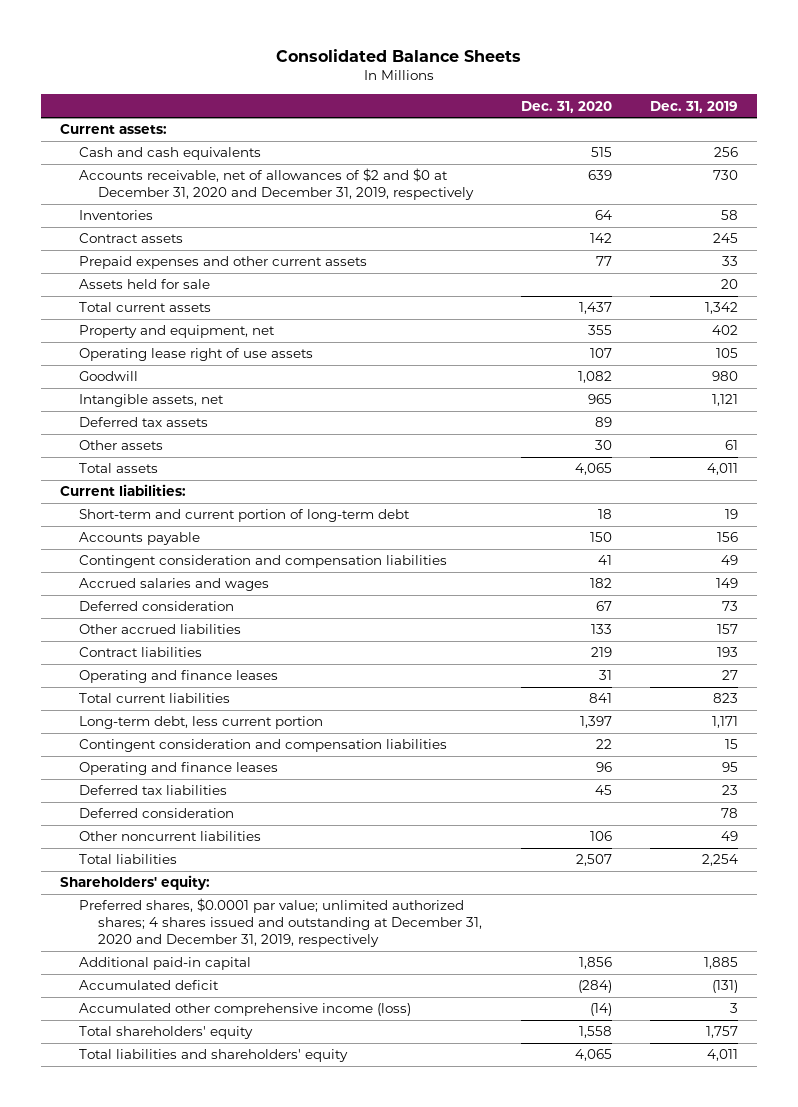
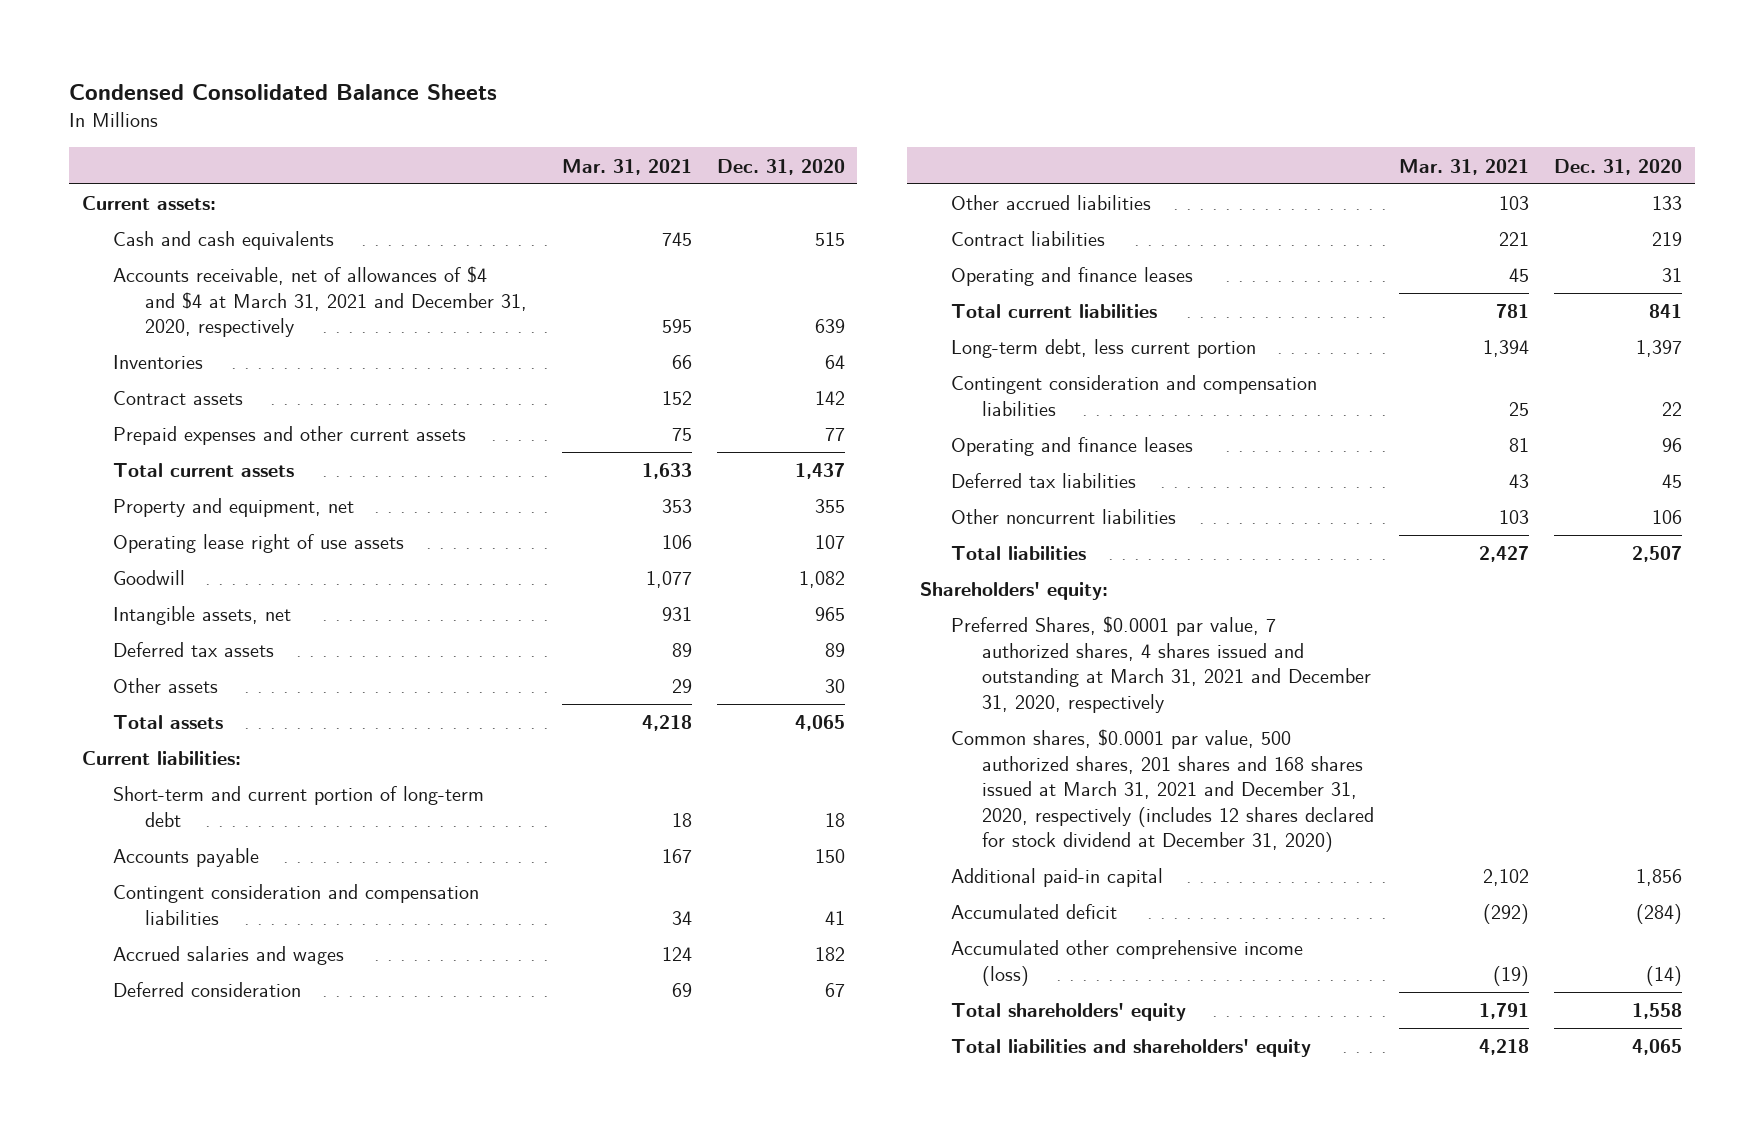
[275,48,521,62] Consolidated Balance Sheets -> [69,84,498,101] Condensed Consolidated Balance Sheets
[649,100,738,113] Dec. 31, 2019 -> none
none -> [561,158,692,175] Mar. 31, 2021
[78,168,475,201] Accounts receivable, net of allowances of $2 and $0 at December 31, 2020 and December 31, 2019, respectively -> [113,266,527,338] Accounts receivable, net of allowances of $4 and $4 at March 31, 2021 and December 31, 2020, respectively
[78,279,210,290] Assets held for sale -> none
[78,808,234,819] Deferred consideration -> none
[78,898,483,948] Preferred shares, $0.0001 par value; unlimited authorized shares; 4 shares issued and outstanding at December 31, 2020 and December 31, 2019, respectively -> [951,616,1372,713] Preferred Shares, $0.0001 par value, 7 authorized shares, 4 shares issued and outstanding at March 31, 2021 and December 31, 2020, respectively
none -> [951,729,1375,852] Common shares, $0.0001 par value, 500 authorized shares, 201 shares and 168 shares issued at March 31, 2021 and December 31, 2020, respectively (includes 12 shares declared for stock dividend at December 31, 2020)

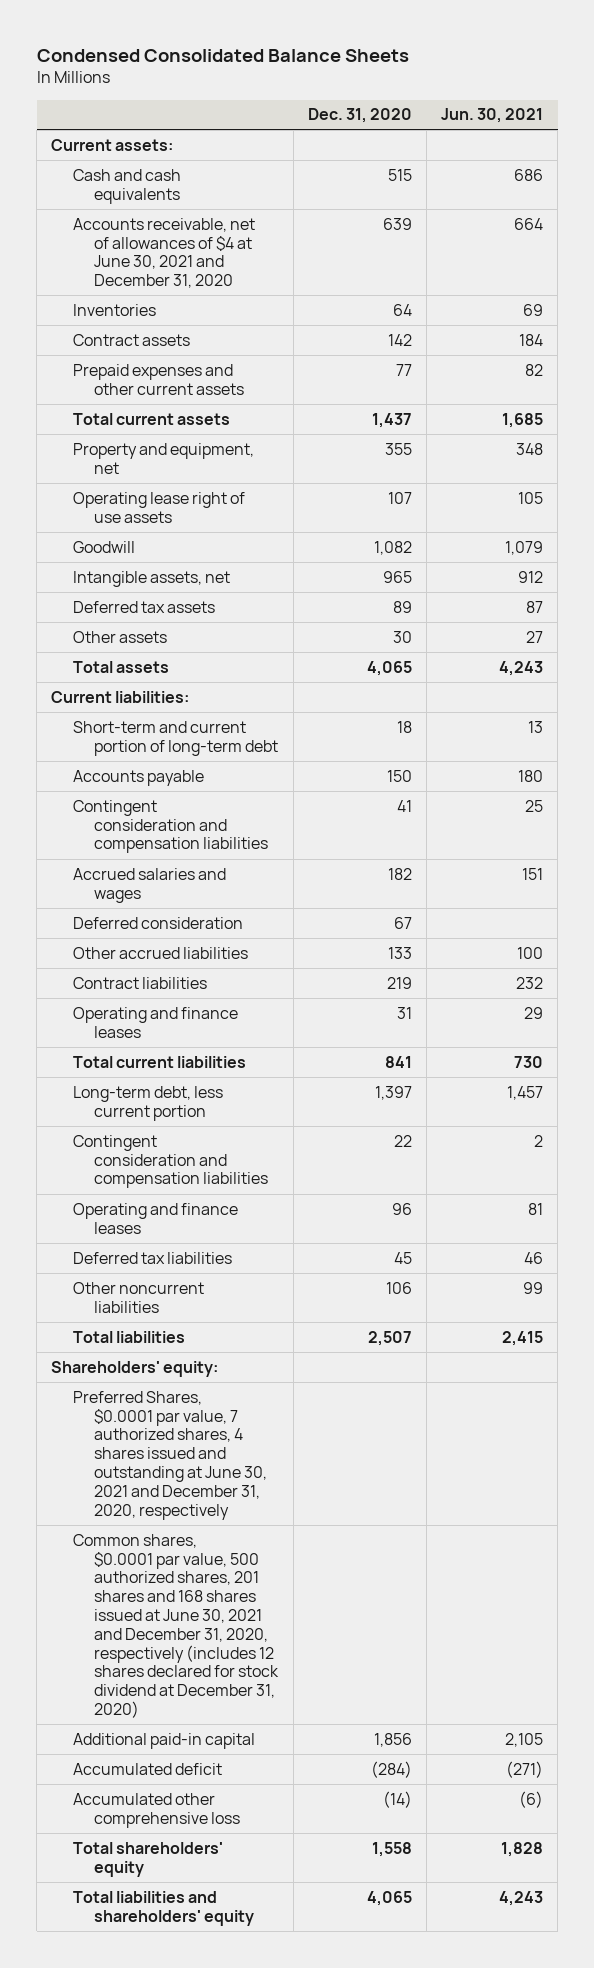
[561,158,692,175] Mar. 31, 2021 -> none
none -> [440,108,543,124] Jun. 30, 2021
[113,266,527,338] Accounts receivable, net of allowances of $4 and $4 at March 31, 2021 and December 31, 2020, respectively -> [72,217,255,289] Accounts receivable, net of allowances of $4 at June 30, 2021 and December 31, 2020
[951,616,1372,713] Preferred Shares, $0.0001 par value, 7 authorized shares, 4 shares issued and outstanding at March 31, 2021 and December 31, 2020, respectively -> [72,1390,268,1520] Preferred Shares, $0.0001 par value, 7 authorized shares, 4 shares issued and outstanding at June 30, 2021 and December 31, 2020, respectively
[951,729,1375,852] Common shares, $0.0001 par value, 500 authorized shares, 201 shares and 168 shares issued at March 31, 2021 and December 31, 2020, respectively (includes 12 shares declared for stock dividend at December 31, 2020) -> [72,1533,280,1719] Common shares, $0.0001 par value, 500 authorized shares, 201 shares and 168 shares issued at June 30, 2021 and December 31, 2020, respectively (includes 12 shares declared for stock dividend at December 31, 2020)
[951,940,1304,986] Accumulated other comprehensive income (loss) -> [72,1792,241,1828] Accumulated other comprehensive loss

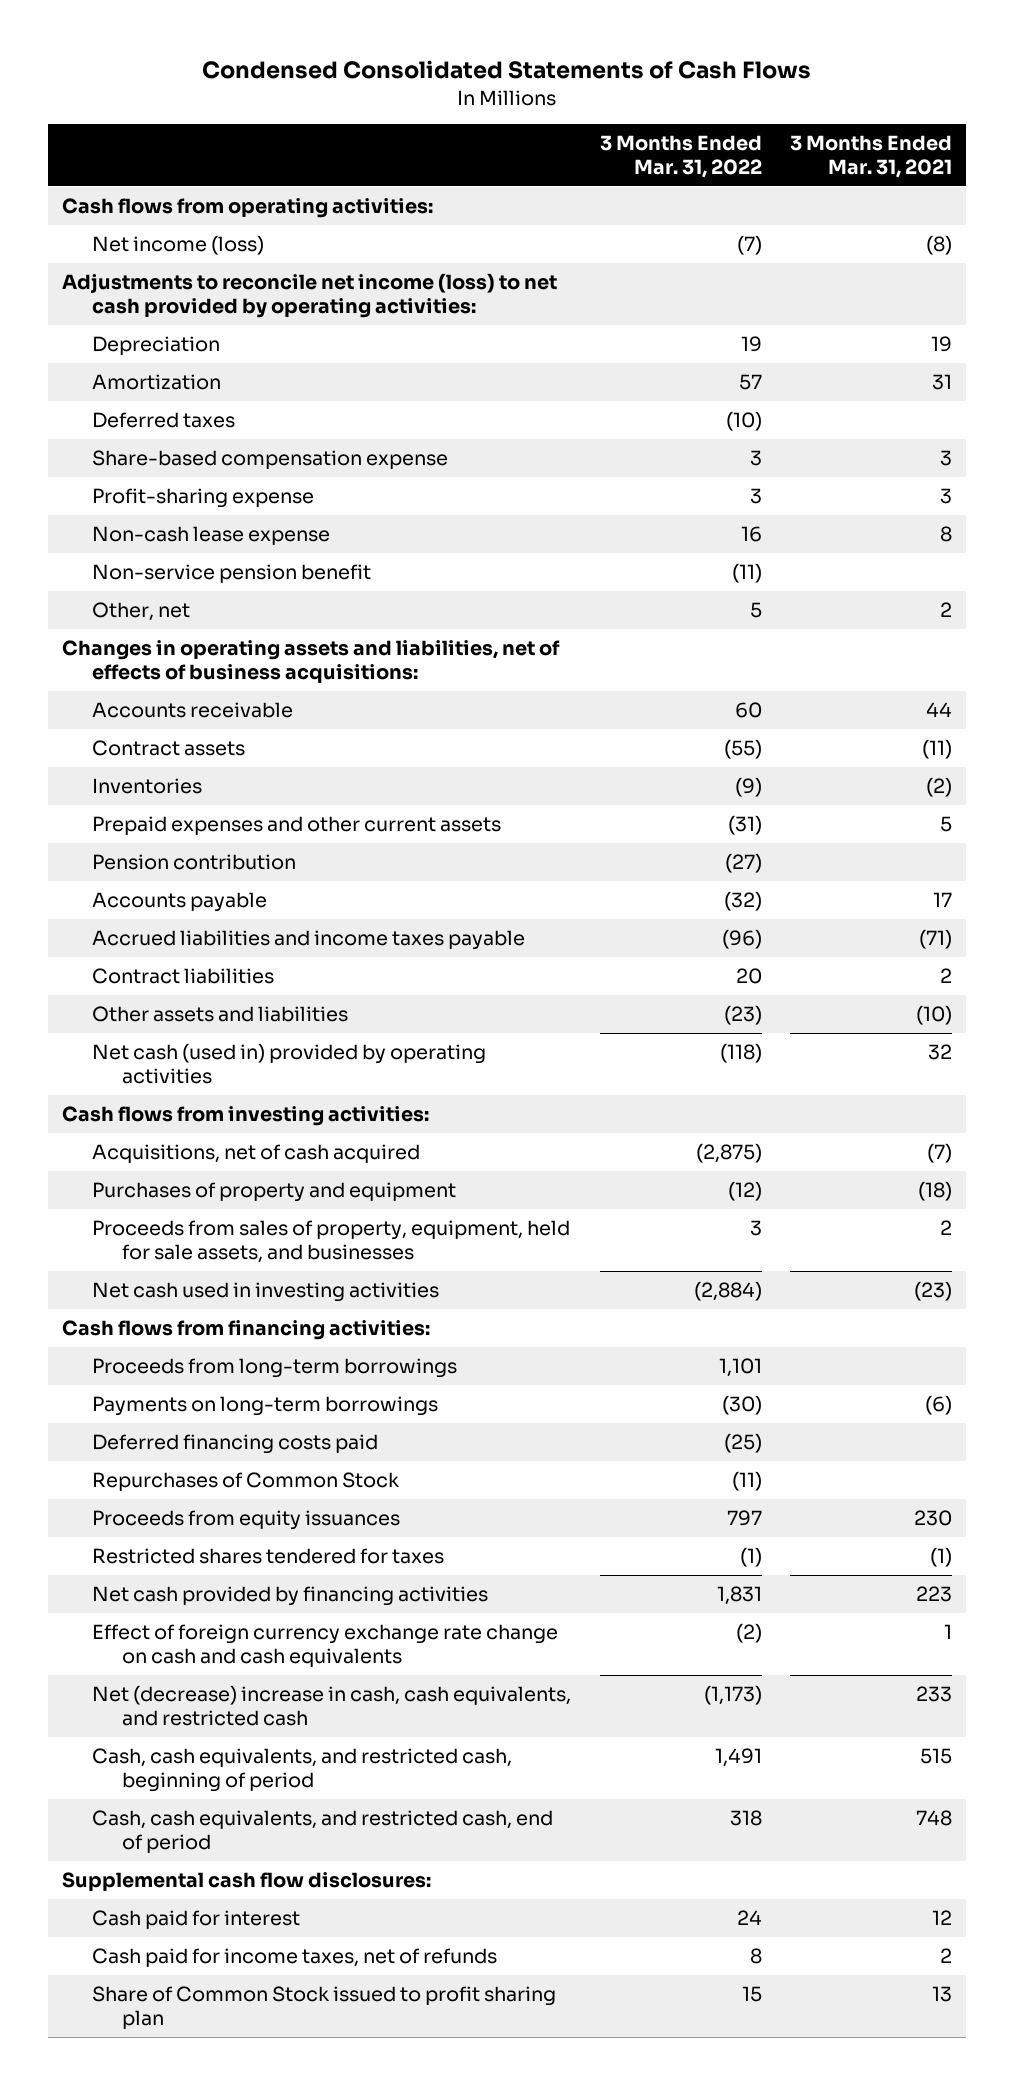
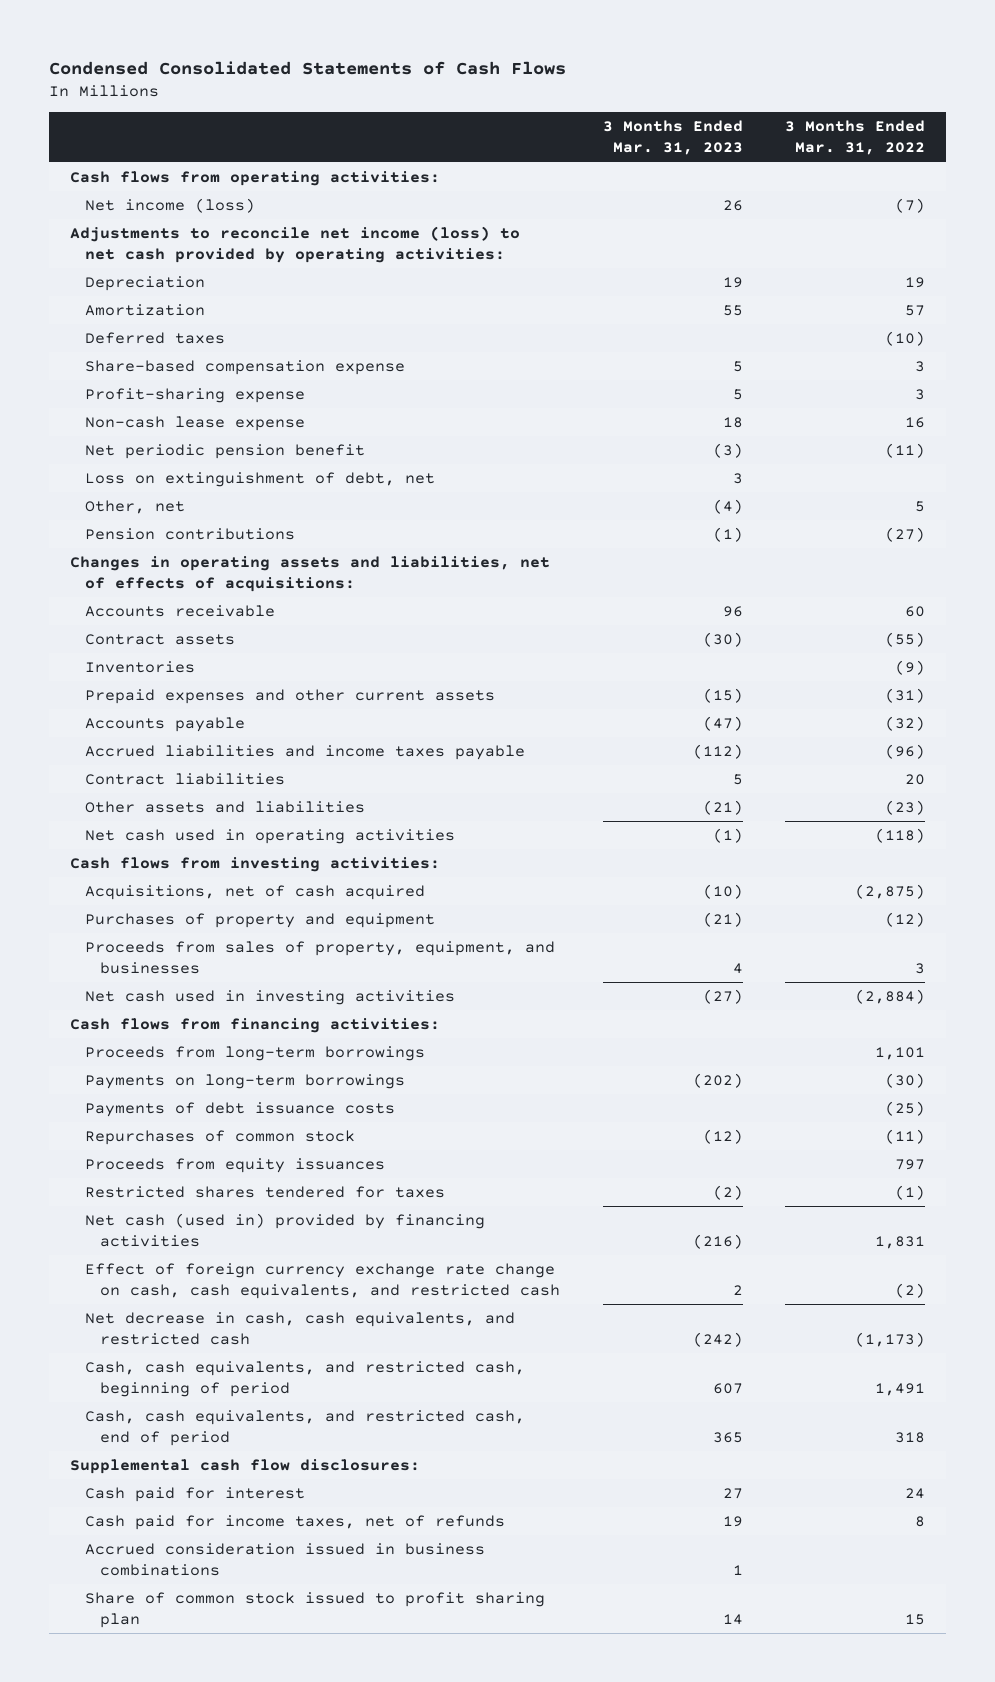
[790,135,953,178] 3 Months Ended Mar. 31, 2021 -> none
none -> [602,120,743,156] 3 Months Ended Mar. 31, 2023
[92,564,372,584] Non-service pension benefit -> none
none -> [85,443,366,459] Net periodic pension benefit
none -> [85,471,436,487] Loss on extinguishment of debt, net
none -> [85,527,296,540] Pension contributions
[62,640,561,683] Changes in operating assets and liabilities, net of effects of business acquisitions: -> [69,555,550,592] Changes in operating assets and liabilities, net of effects of acquisitions:
[92,854,297,871] Pension contribution -> none
[92,1043,487,1084] Net cash (used in) provided by operating activities -> [85,828,456,844] Net cash used in operating activities
[92,1220,571,1263] Proceeds from sales of property, equipment, held for sale assets, and businesses -> [85,940,556,974] Proceeds from sales of property, equipment, and businesses
[92,1434,379,1455] Deferred financing costs paid -> none
none -> [85,1101,396,1117] Payments of debt issuance costs
[92,1472,401,1492] Repurchases of Common Stock -> [85,1129,356,1145] Repurchases of common stock
[92,1586,489,1607] Net cash provided by financing activities -> [85,1212,486,1247] Net cash (used in) provided by financing activities
[92,1624,559,1667] Effect of foreign currency exchange rate change on cash and cash equivalents -> [85,1262,561,1299] Effect of foreign currency exchange rate change on cash, cash equivalents, and restricted cash
[92,1685,572,1726] Net (decrease) increase in cash, cash equivalents, and restricted cash -> [85,1311,516,1345] Net decrease in cash, cash equivalents, and restricted cash
none -> [85,1542,486,1576] Accrued consideration issued in business combinations
[92,1986,557,2029] Share of Common Stock issued to profit sharing plan -> [85,1591,546,1628] Share of common stock issued to profit sharing plan

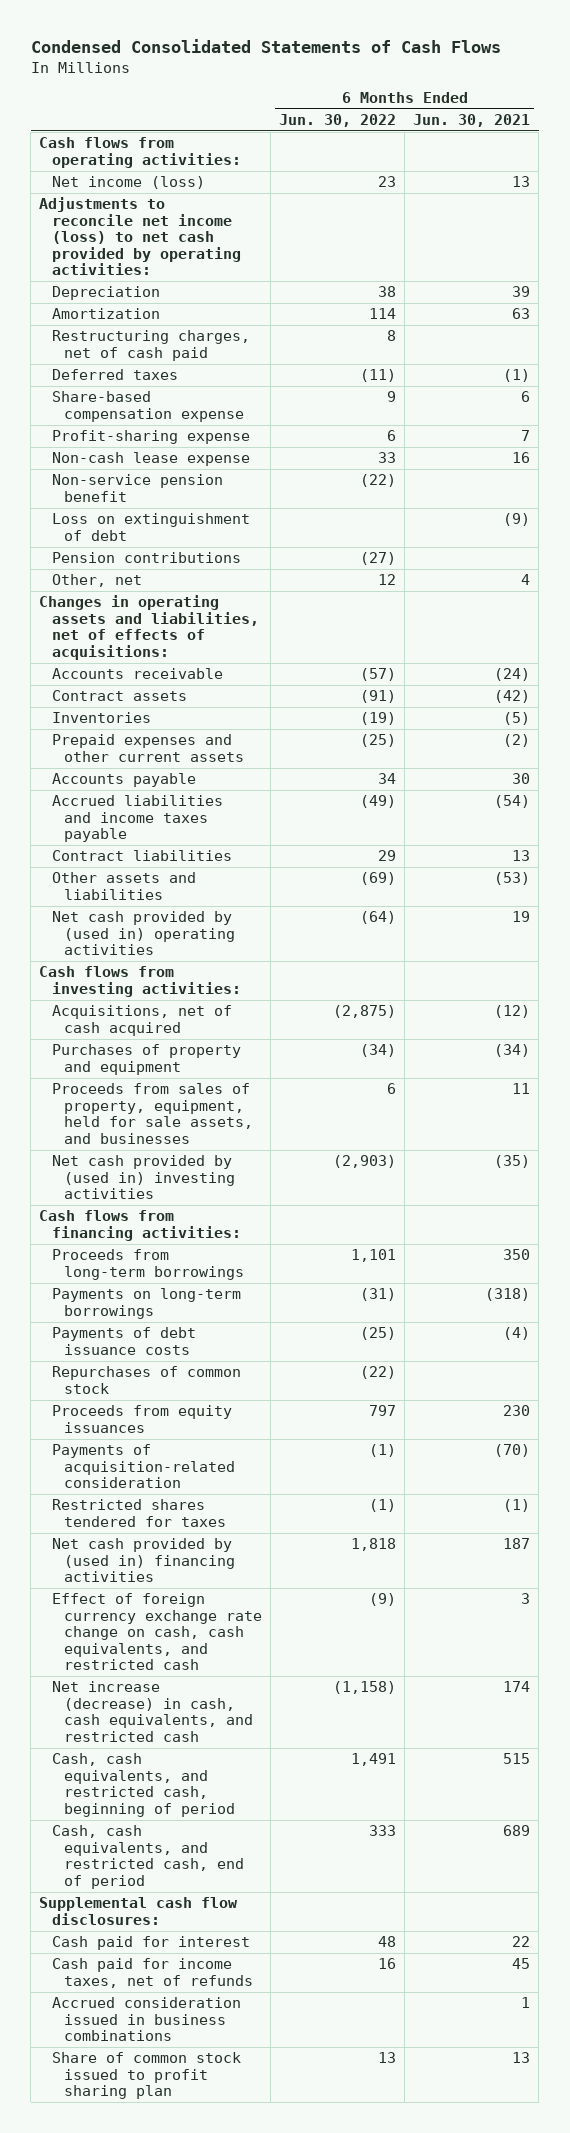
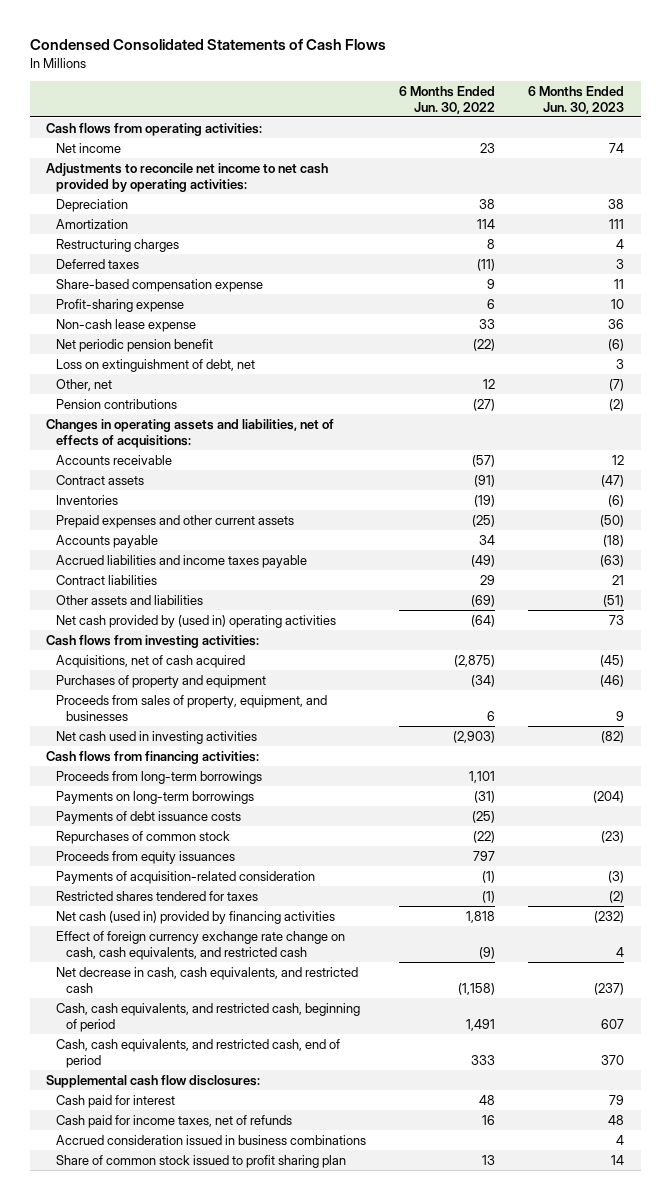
[413,114,531,128] Jun. 30, 2021 -> none
none -> [528,85,625,114] 6 Months Ended Jun. 30, 2023
[51,176,205,190] Net income (loss) -> [56,142,122,153] Net income
[39,197,241,276] Adjustments to reconcile net income (loss) to net cash provided by operating activities: -> [46,162,329,192] Adjustments to reconcile net income to net cash provided by operating activities:
[51,330,250,361] Restructuring charges, net of cash paid -> [56,238,180,252] Restructuring charges
[51,474,223,502] Non-service pension benefit -> none
none -> [56,338,214,352] Net periodic pension benefit
[51,513,250,541] Loss on extinguishment of debt -> [56,358,256,372] Loss on extinguishment of debt, net
[51,552,241,564] Pension contributions -> [56,398,178,409] Pension contributions
[51,1083,254,1144] Proceeds from sales of property, equipment, held for sale assets, and businesses -> [56,694,328,721] Proceeds from sales of property, equipment, and businesses
[51,1155,236,1200] Net cash provided by (used in) investing activities -> [56,730,258,744] Net cash used in investing activities
[51,1538,236,1583] Net cash provided by (used in) financing activities -> [56,910,336,924] Net cash (used in) provided by financing activities
[51,1681,254,1742] Net increase (decrease) in cash, cash equivalents, and restricted cash -> [56,966,359,993] Net decrease in cash, cash equivalents, and restricted cash

